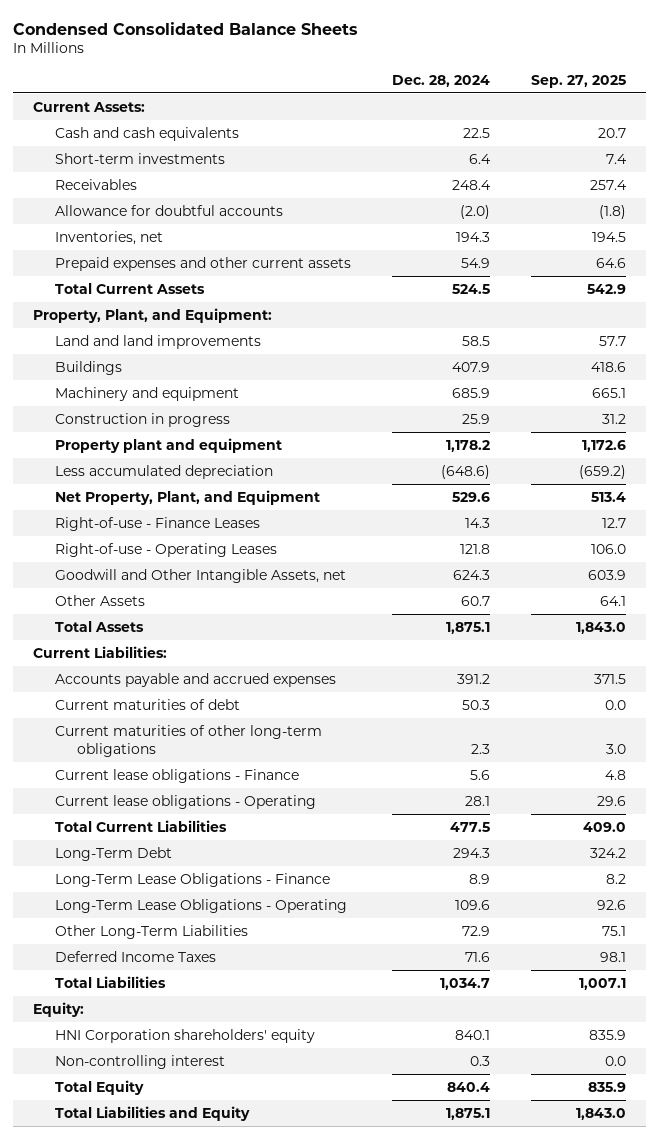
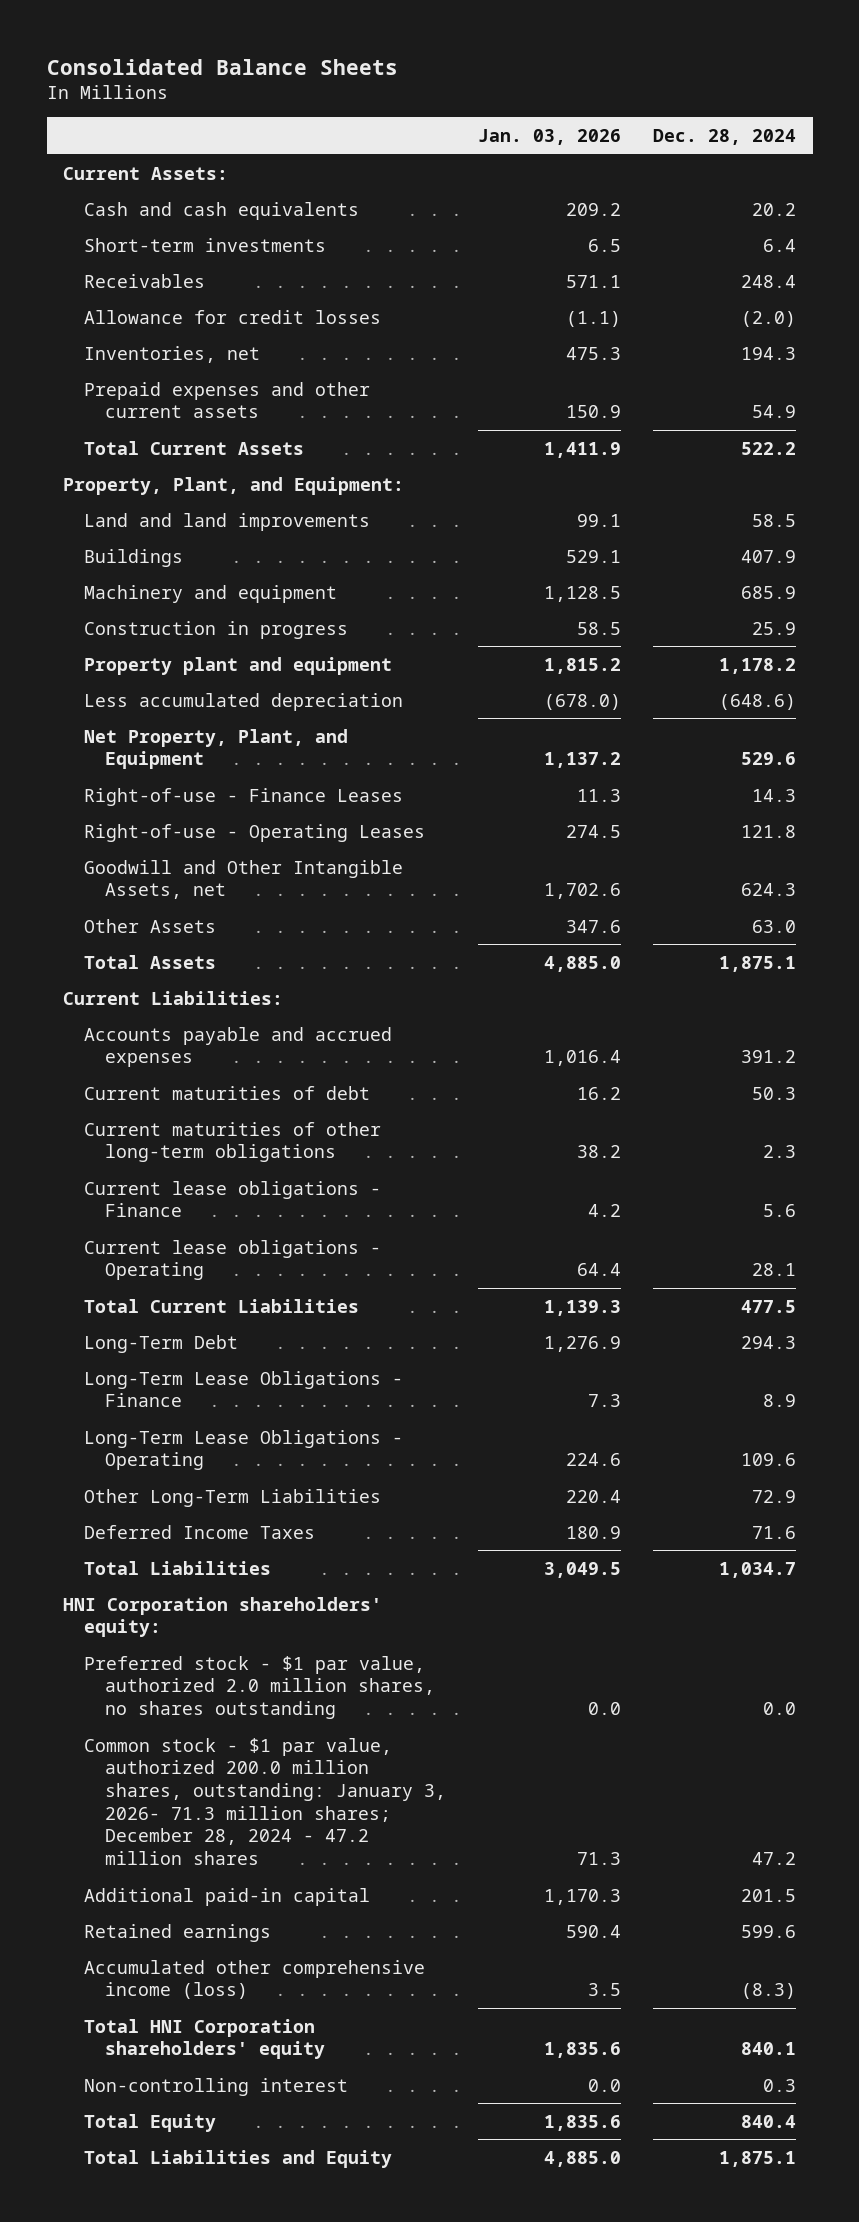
[13,21,359,35] Condensed Consolidated Balance Sheets -> [46,58,398,75] Consolidated Balance Sheets
[530,74,626,88] Sep. 27, 2025 -> none
none -> [478,129,622,146] Jan. 03, 2026
[462,127,490,138] 22.5 -> [752,202,797,216] 20.2
[54,204,283,216] Allowance for doubtful accounts -> [83,309,381,324] Allowance for credit losses
[451,283,490,294] 524.5 -> [741,441,797,455] 522.2
[460,595,490,606] 60.7 -> [752,919,797,933] 63.0
[33,1001,85,1017] Equity: -> none
none -> [62,1596,382,1638] HNI Corporation shareholders' equity:
none -> [83,1655,436,1719] Preferred stock - $1 par value, authorized 2.0 million shares, no shares outstanding
none -> [83,1737,447,1866] Common stock - $1 par value, authorized 200.0 million shares, outstanding: January 3, 2026- 71.3 million shares; December 28, 2024 - 47.2 million shares
none -> [83,1887,370,1906] Additional paid-in capital
none -> [83,1923,271,1942] Retained earnings
none -> [83,1959,425,2000] Accumulated other comprehensive income (loss)
[54,1028,315,1043] HNI Corporation shareholders' equity -> [83,2018,326,2060] Total HNI Corporation shareholders' equity

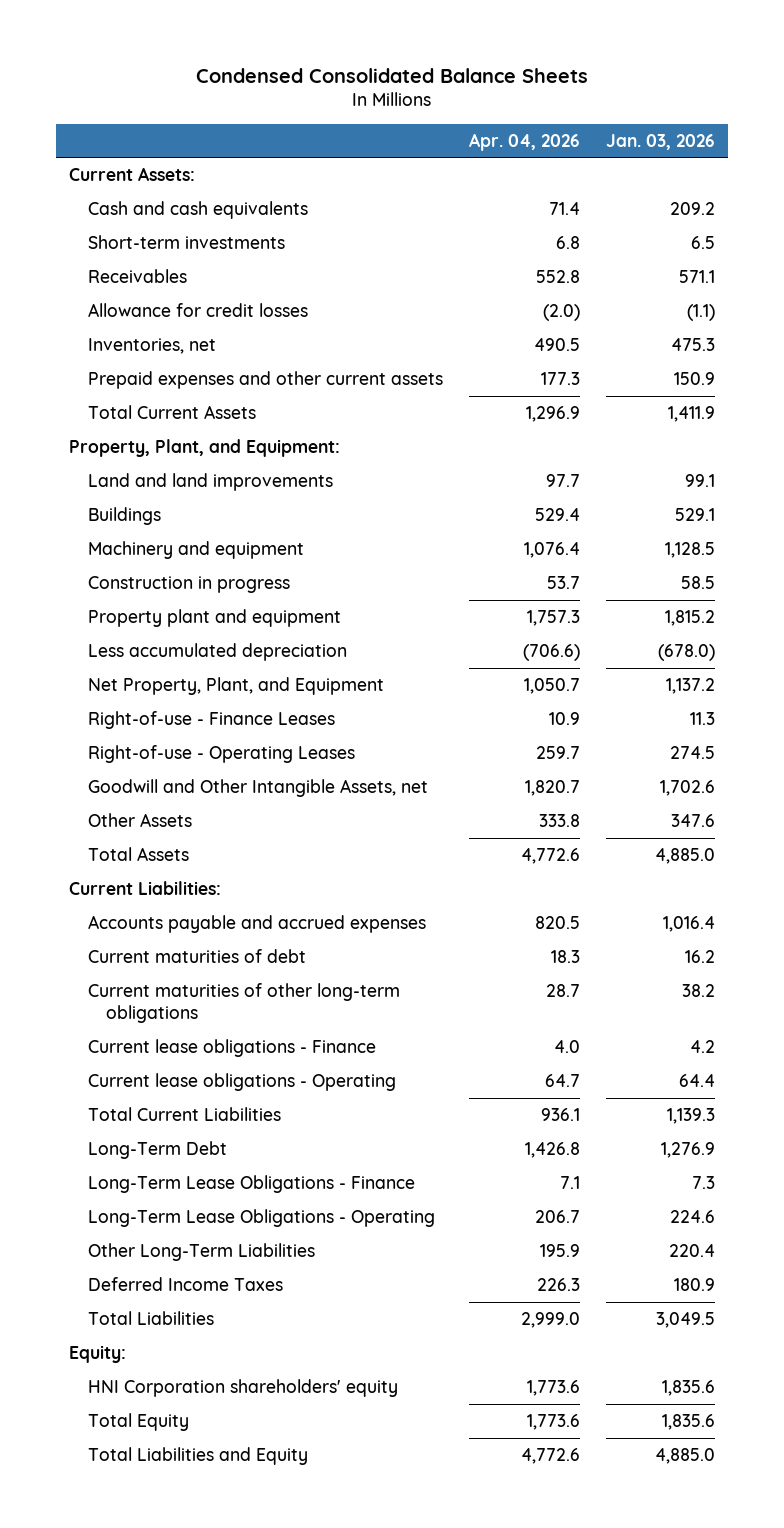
[46,58,398,75] Consolidated Balance Sheets -> [195,68,588,84] Condensed Consolidated Balance Sheets
[653,129,797,146] Dec. 28, 2024 -> none
none -> [468,132,580,151] Apr. 04, 2026
[62,1596,382,1638] HNI Corporation shareholders' equity: -> none
[83,1655,436,1719] Preferred stock - $1 par value, authorized 2.0 million shares, no shares outstanding -> none
[83,1737,447,1866] Common stock - $1 par value, authorized 200.0 million shares, outstanding: January 3, 2026- 71.3 million shares; December 28, 2024 - 47.2 million shares -> none
[83,1887,370,1906] Additional paid-in capital -> none
[83,1923,271,1942] Retained earnings -> none
[83,1959,425,2000] Accumulated other comprehensive income (loss) -> none
[83,2077,348,2096] Non-controlling interest -> none
none -> [69,1345,127,1364] Equity:
[83,2018,326,2060] Total HNI Corporation shareholders' equity -> [87,1379,398,1398] HNI Corporation shareholders' equity

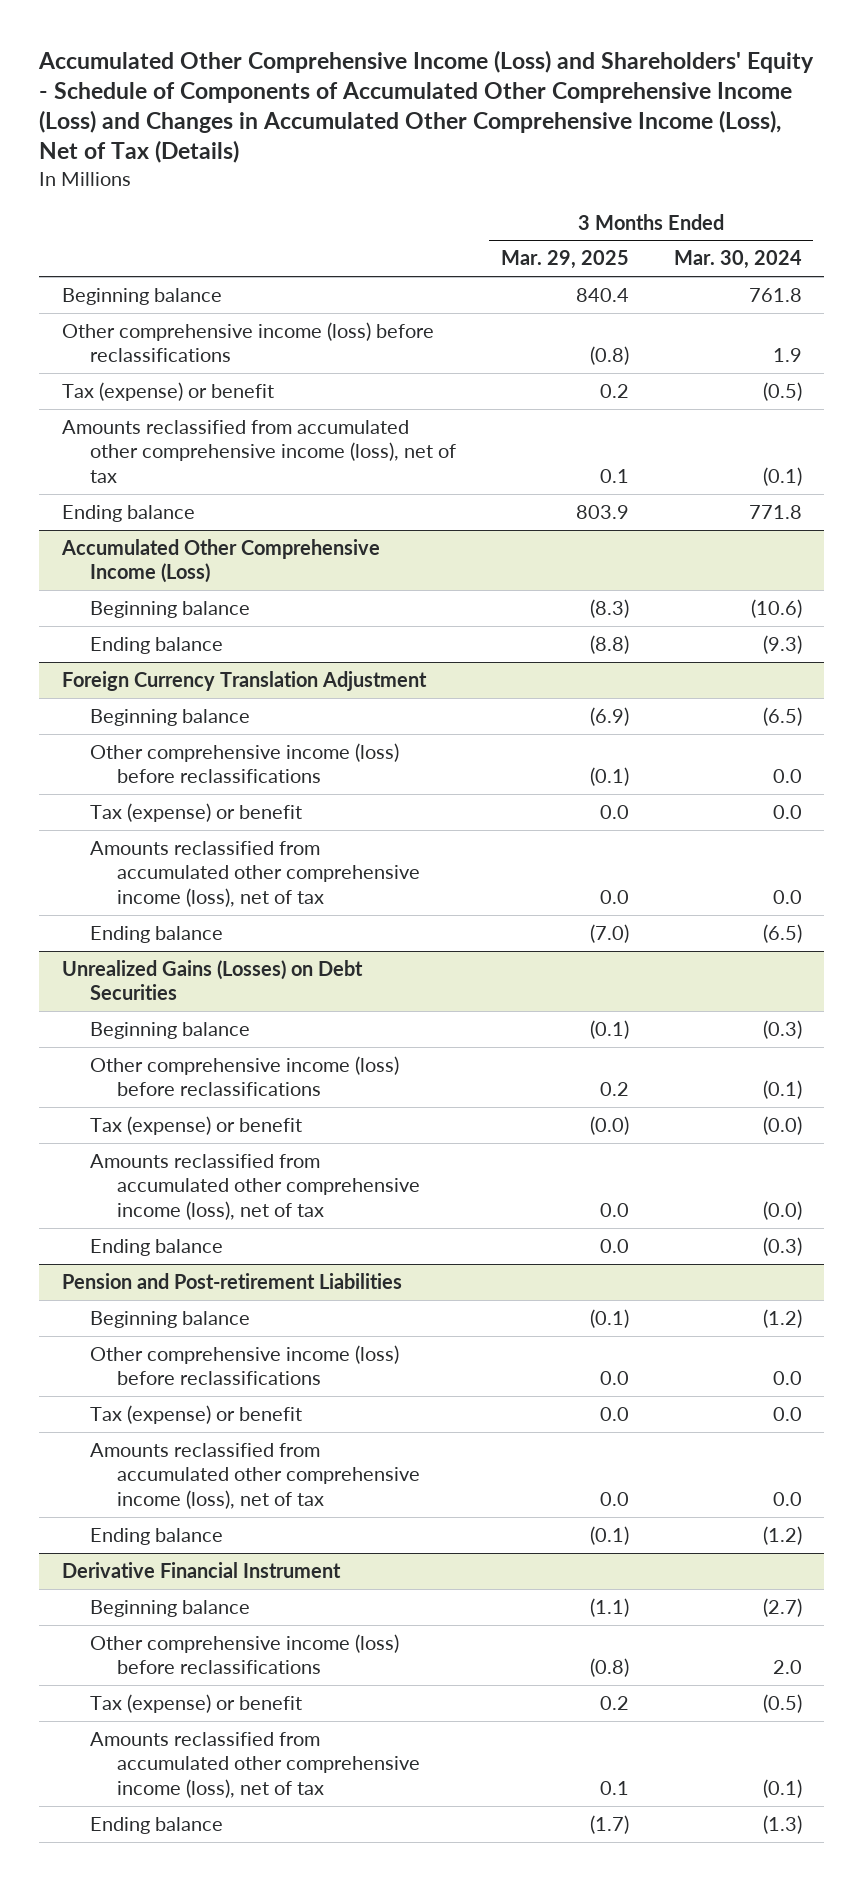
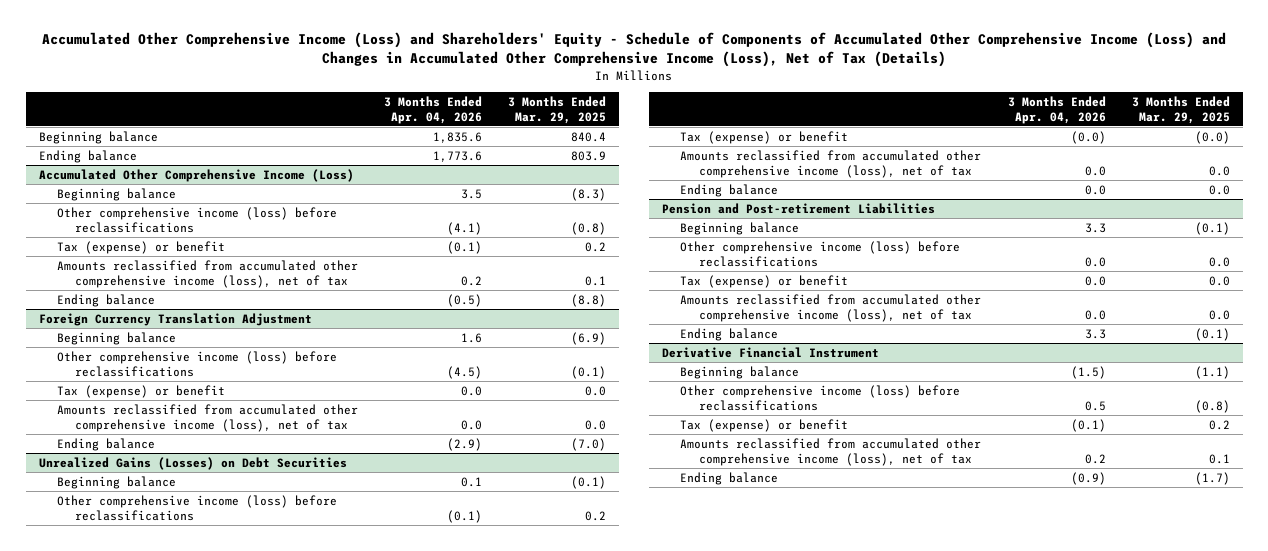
[673,250,802,270] Mar. 30, 2024 -> none
none -> [383,95,482,124] 3 Months Ended Apr. 04, 2026
[61,321,434,363] Other comprehensive income (loss) before reclassifications -> none
[61,381,274,401] Tax (expense) or benefit -> none
[61,419,456,484] Amounts reclassified from accumulated other comprehensive income (loss), net of tax -> none
none -> [56,206,337,233] Other comprehensive income (loss) before reclassifications
none -> [56,240,225,254] Tax (expense) or benefit
none -> [56,259,358,288] Amounts reclassified from accumulated other comprehensive income (loss), net of tax

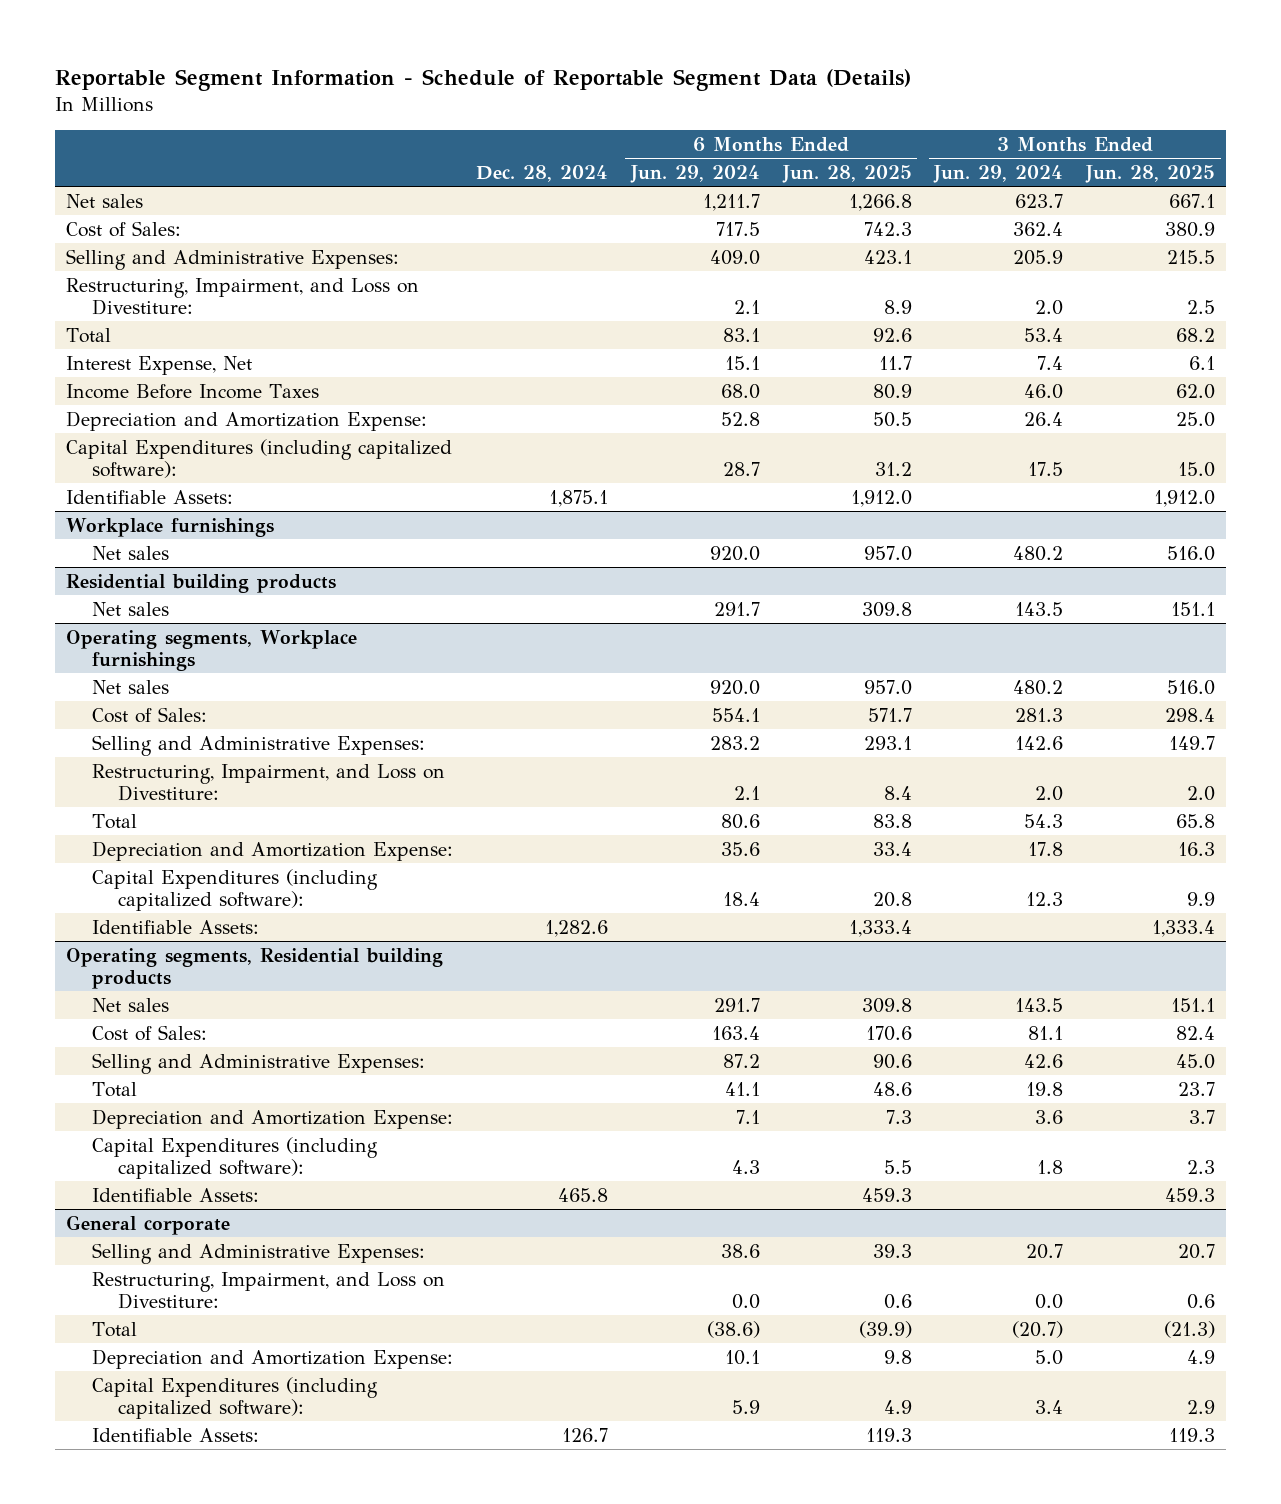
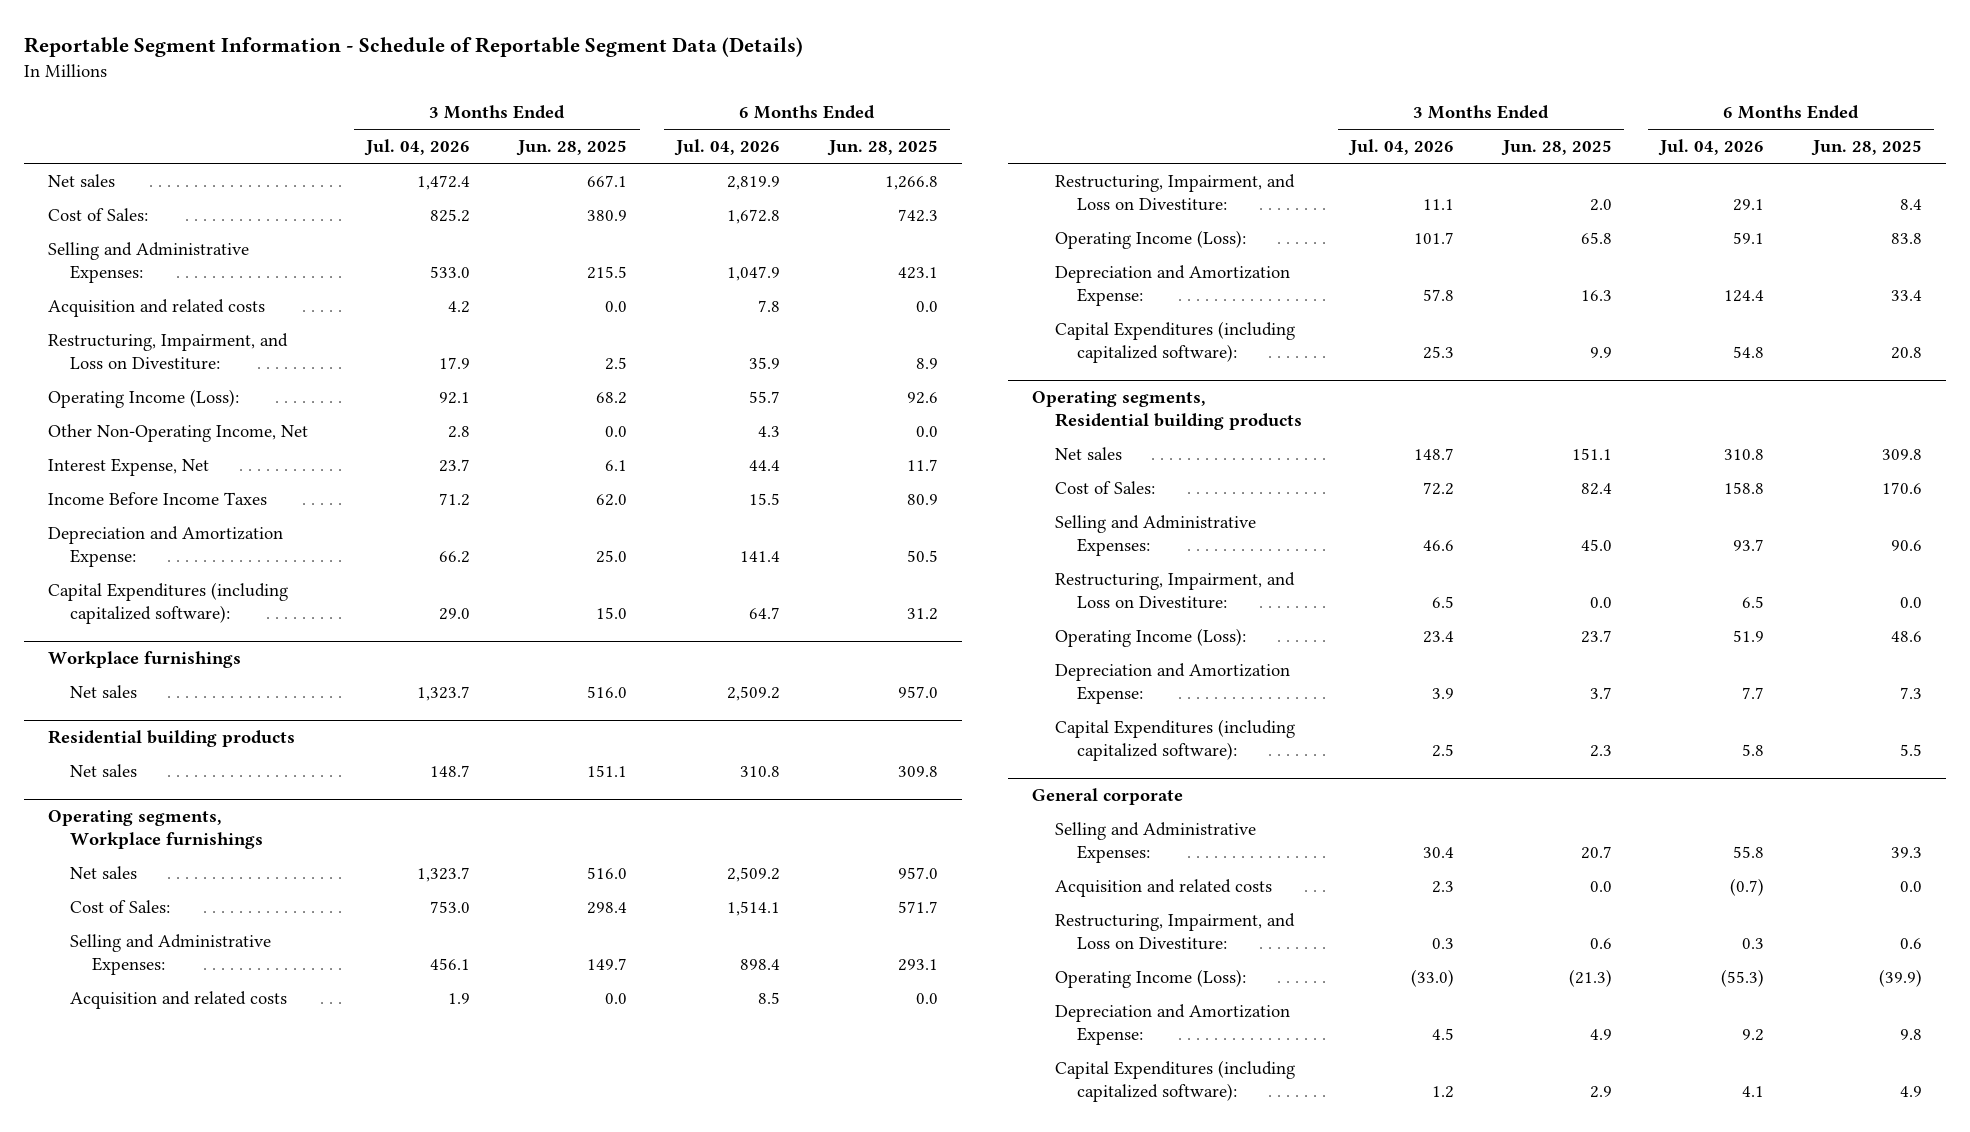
[476,164,609,182] Dec. 28, 2024 -> none
[629,164,760,183] Jun. 29, 2024 -> none
[933,164,1064,183] Jun. 29, 2024 -> none
none -> [363,139,470,157] Jul. 04, 2026
none -> [674,139,781,157] Jul. 04, 2026
none -> [47,298,265,317] Acquisition and related costs
[66,327,112,343] Total -> [47,388,239,408] Operating Income (Loss):
none -> [47,423,308,442] Other Non-Operating Income, Net
[66,489,234,504] Identifiable Assets: -> none
none -> [70,990,288,1009] Acquisition and related costs
[92,813,138,829] Total -> [1054,229,1246,249] Operating Income (Loss):
[92,919,260,934] Identifiable Assets: -> none
none -> [1054,571,1295,609] Restructuring, Impairment, and Loss on Divestiture:
[92,1081,138,1097] Total -> [1054,627,1246,647] Operating Income (Loss):
[92,1187,260,1202] Identifiable Assets: -> none
none -> [1054,878,1272,897] Acquisition and related costs
[92,1321,138,1337] Total -> [1054,968,1246,988] Operating Income (Loss):
[92,1427,260,1442] Identifiable Assets: -> none

